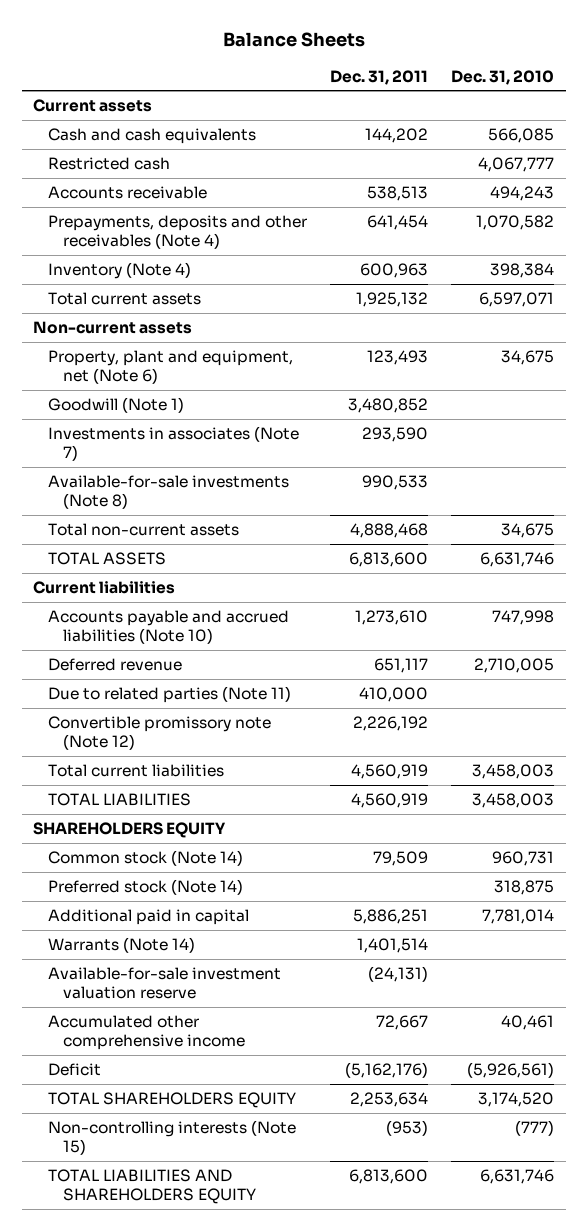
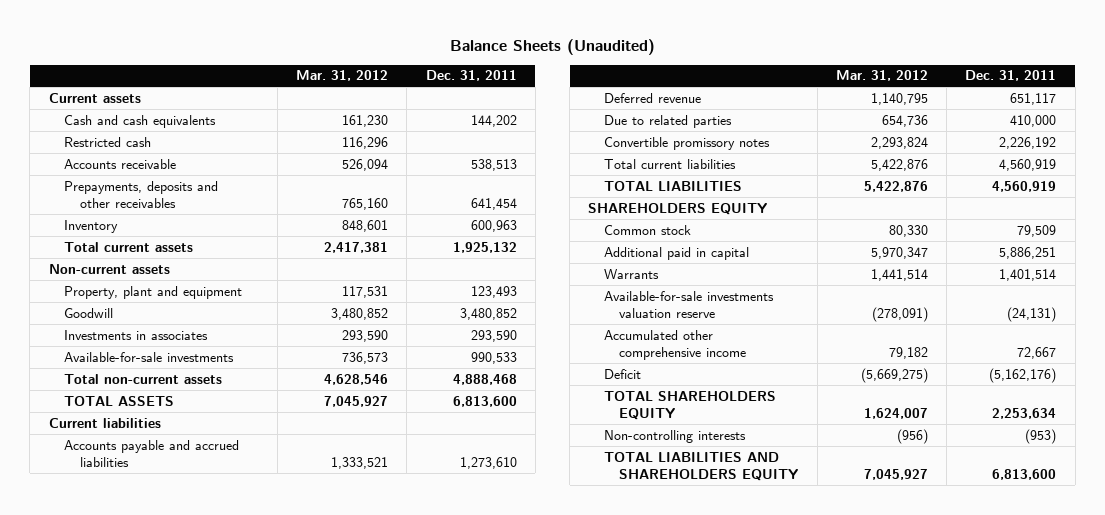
[222,32,365,48] Balance Sheets -> [449,39,655,56] Balance Sheets (Unaudited)
[451,69,555,85] Dec. 31, 2010 -> none
none -> [296,70,389,82] Mar. 31, 2012
[48,214,308,249] Prepayments, deposits and other receivables (Note 4) -> [64,180,219,208] Prepayments, deposits and other receivables
[48,261,192,279] Inventory (Note 4) -> [64,219,119,233] Inventory
[48,349,294,384] Property, plant and equipment, net (Note 6) -> [64,285,243,299] Property, plant and equipment
[48,396,185,413] Goodwill (Note 1) -> [64,307,114,318] Goodwill
[48,425,300,461] Investments in associates (Note 7) -> [64,329,209,340] Investments in associates
[48,474,290,509] Available-for-sale investments (Note 8) -> [64,351,235,362] Available-for-sale investments
[48,609,290,644] Accounts payable and accrued liabilities (Note 10) -> [64,439,240,467] Accounts payable and accrued liabilities
[48,685,292,703] Due to related parties (Note 11) -> [603,114,732,128] Due to related parties
[48,715,272,750] Convertible promissory note (Note 12) -> [603,136,770,150] Convertible promissory notes
[48,878,244,895] Preferred stock (Note 14) -> none
[48,849,244,866] Common stock (Note 14) -> [603,224,691,235] Common stock
[48,936,196,953] Warrants (Note 14) -> [603,268,659,279] Warrants
[48,966,282,999] Available-for-sale investment valuation reserve -> [603,290,774,318] Available-for-sale investments valuation reserve
[48,1119,297,1155] Non-controlling interests (Note 15) -> [603,429,746,443] Non-controlling interests

